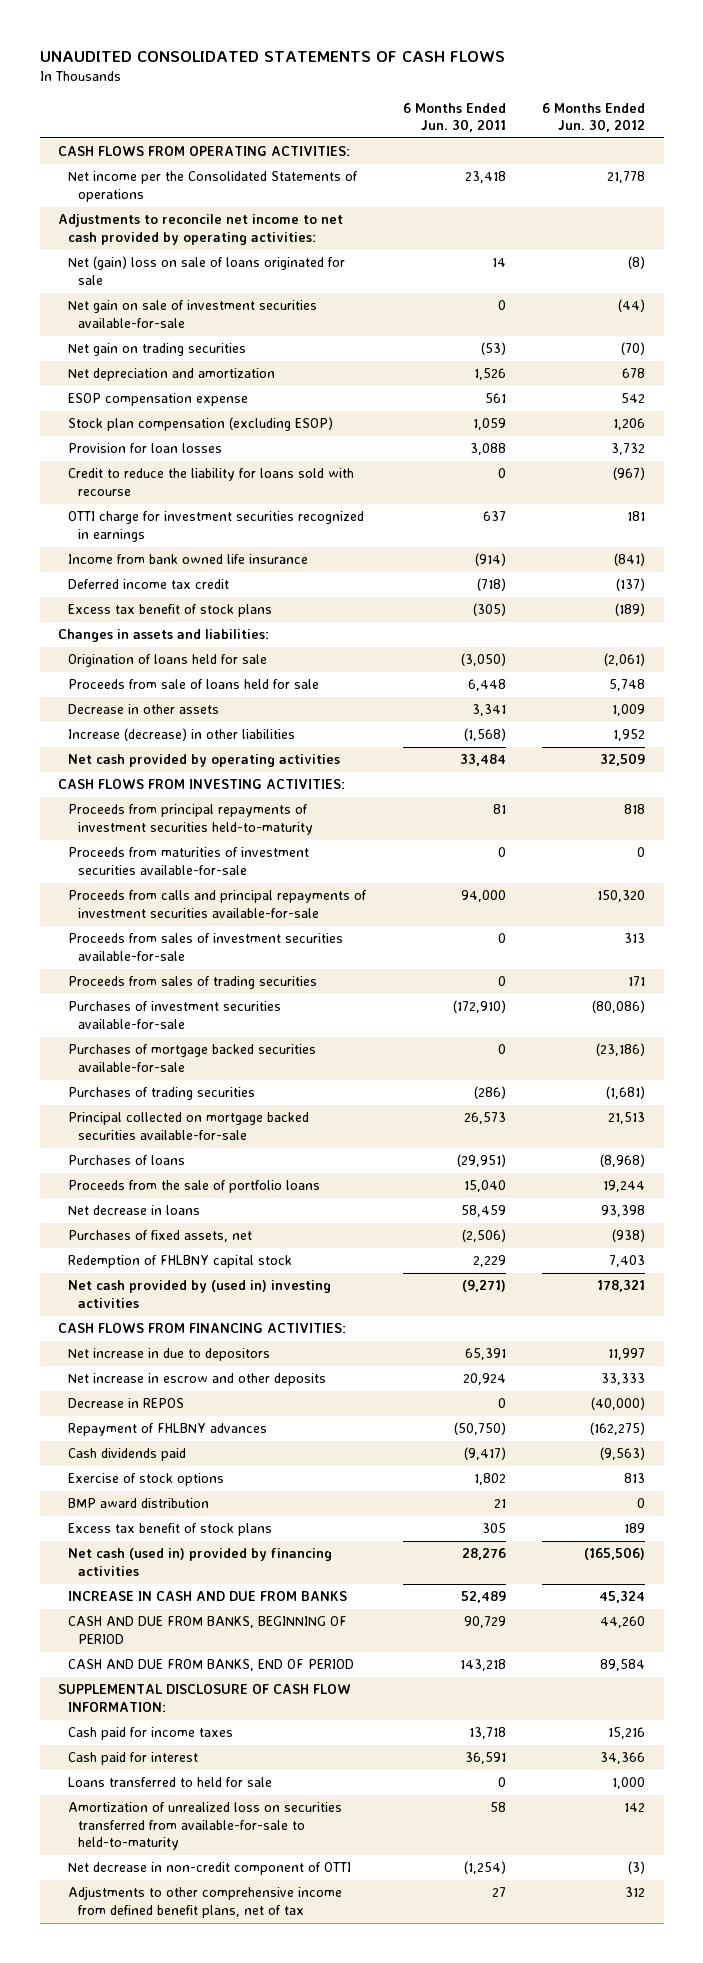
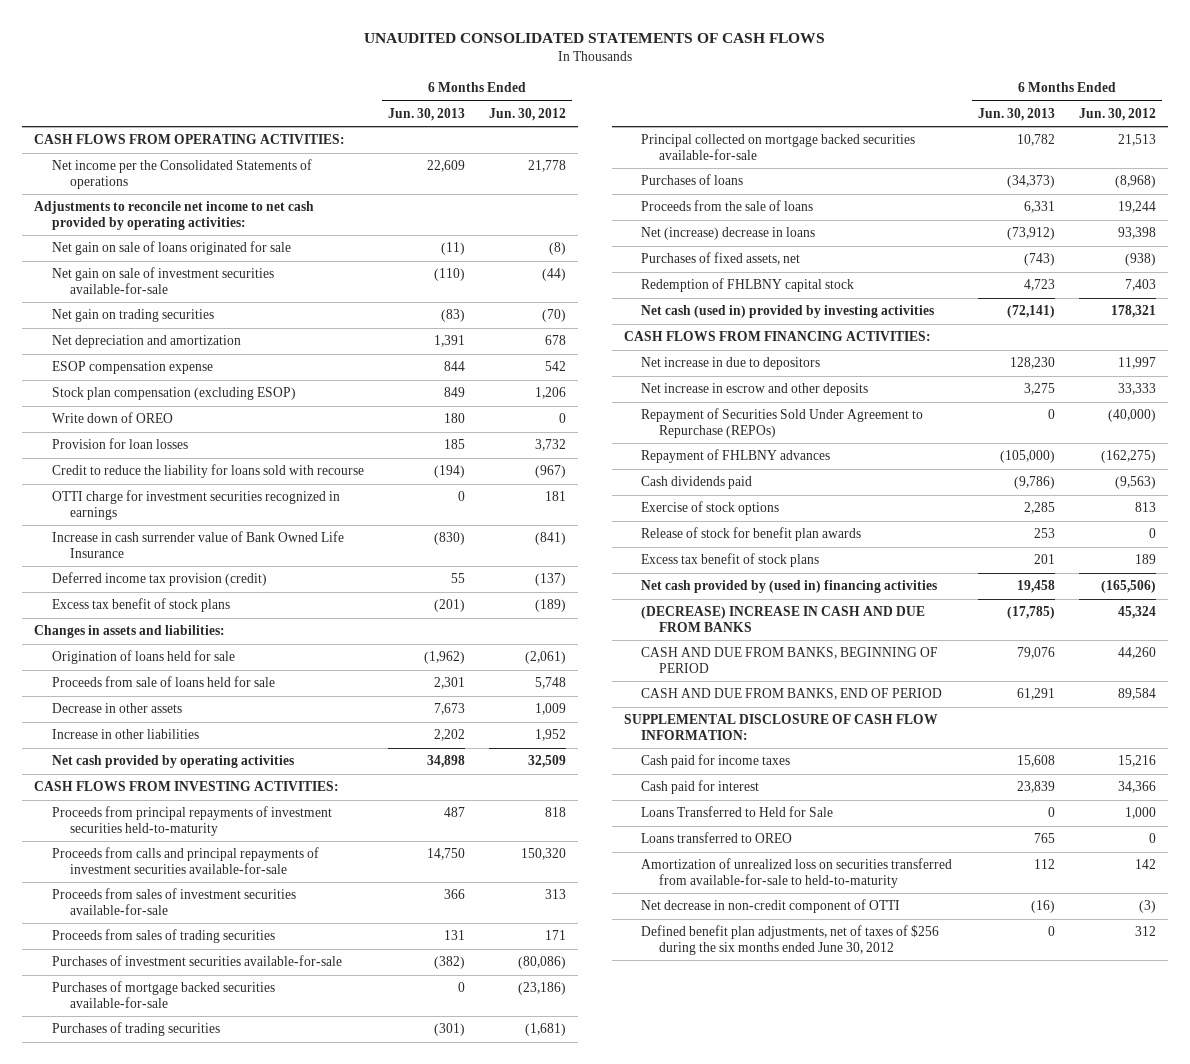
[402,102,506,133] 6 Months Ended Jun. 30, 2011 -> none
none -> [388,107,466,121] Jun. 30, 2013
[68,256,346,285] Net (gain) loss on sale of loans originated for sale -> [52,241,292,256] Net gain on sale of loans originated for sale
none -> [52,412,174,424] Write down of OREO
[68,554,309,565] Income from bank owned life insurance -> [52,531,345,558] Increase in cash surrender value of Bank Owned Life Insurance
[68,579,230,590] Deferred income tax credit -> [52,572,268,587] Deferred income tax provision (credit)
[68,728,296,742] Increase (decrease) in other liabilities -> [52,729,200,740] Increase in other liabilities
[68,847,310,875] Proceeds from maturities of investment securities available-for-sale -> none
[68,1180,321,1194] Proceeds from the sale of portfolio loans -> [641,200,814,212] Proceeds from the sale of loans
[68,1205,201,1216] Net decrease in loans -> [641,227,816,241] Net (increase) decrease in loans
[68,1280,332,1308] Net cash provided by (used in) investing activities -> [641,305,935,319] Net cash (used in) provided by investing activities
[68,1398,185,1409] Decrease in REPOS -> [641,408,924,438] Repayment of Securities Sold Under Agreement to Repurchase (REPOs)
[68,1498,210,1509] BMP award distribution -> [641,527,862,542] Release of stock for benefit plan awards
[68,1548,333,1576] Net cash (used in) provided by financing activities -> [641,580,938,594] Net cash provided by (used in) financing activities
[68,1591,348,1602] INCREASE IN CASH AND DUE FROM BANKS -> [641,606,926,632] (DECREASE) INCREASE IN CASH AND DUE FROM BANKS
none -> [641,806,834,818] Loans Transferred to Held for Sale
[68,1777,273,1788] Loans transferred to held for sale -> [641,832,793,844] Loans transferred to OREO
[612,1777,646,1790] 1,000 -> [1148,833,1156,844] 0
[68,1886,343,1918] Adjustments to other comprehensive income from defined benefit plans, net of tax -> [641,925,940,955] Defined benefit plan adjustments, net of taxes of $256 during the six months ended June 30, 2012

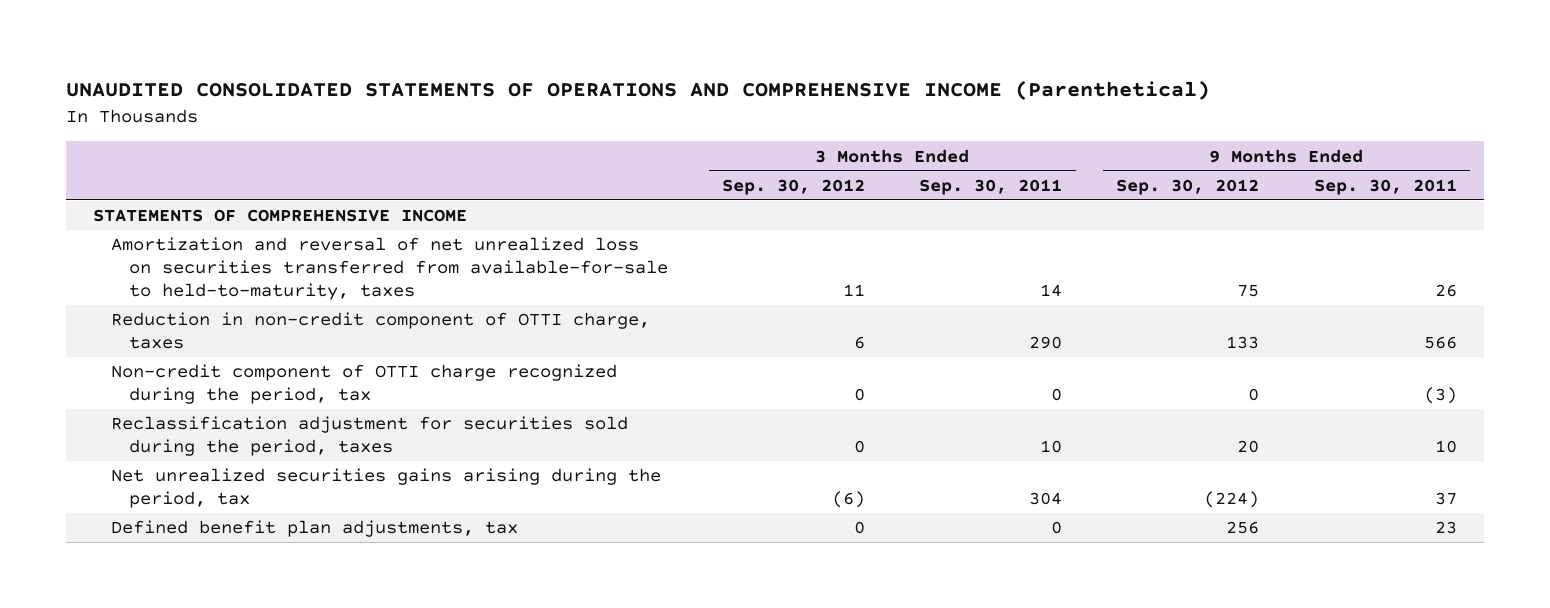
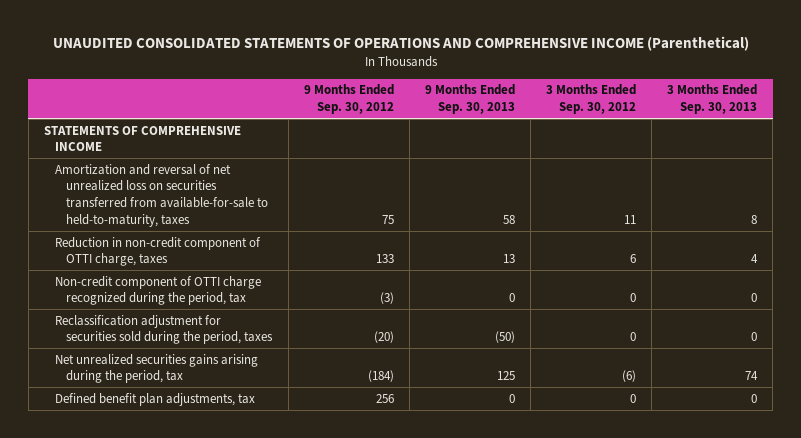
[919,178,1063,195] Sep. 30, 2011 -> none
[1313,178,1457,195] Sep. 30, 2011 -> none
none -> [424,84,515,115] 9 Months Ended Sep. 30, 2013
none -> [667,84,758,115] 3 Months Ended Sep. 30, 2013
[1248,387,1260,401] 0 -> [379,292,394,305] (3)
[1237,439,1260,453] 20 -> [373,331,394,344] (20)
[1204,490,1260,508] (224) -> [367,370,394,383] (184)

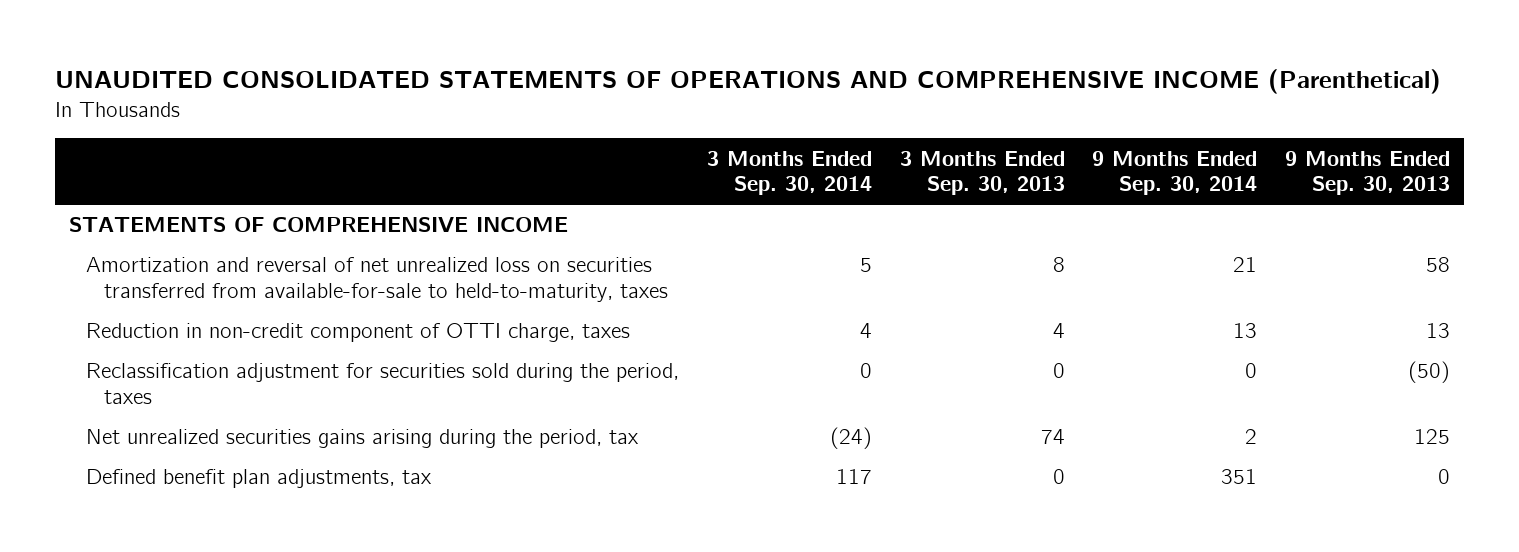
[303,84,394,115] 9 Months Ended Sep. 30, 2012 -> none
[545,84,636,115] 3 Months Ended Sep. 30, 2012 -> none
none -> [707,150,873,196] 3 Months Ended Sep. 30, 2014
none -> [1092,150,1258,196] 9 Months Ended Sep. 30, 2014
[55,275,262,306] Non-credit component of OTTI charge recognized during the period, tax -> none

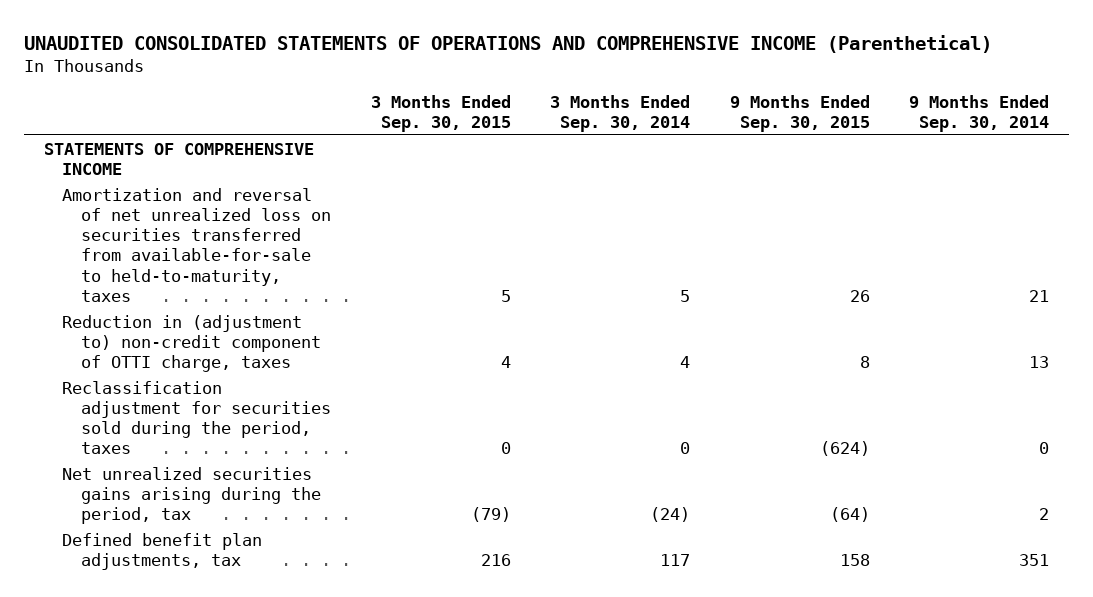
[899,150,1065,196] 3 Months Ended Sep. 30, 2013 -> none
[1284,150,1450,196] 9 Months Ended Sep. 30, 2013 -> none
none -> [370,94,511,132] 3 Months Ended Sep. 30, 2015
none -> [729,94,870,132] 9 Months Ended Sep. 30, 2015
[86,323,631,343] Reduction in non-credit component of OTTI charge, taxes -> [62,315,322,373] Reduction in (adjustment to) non-credit component of OTTI charge, taxes

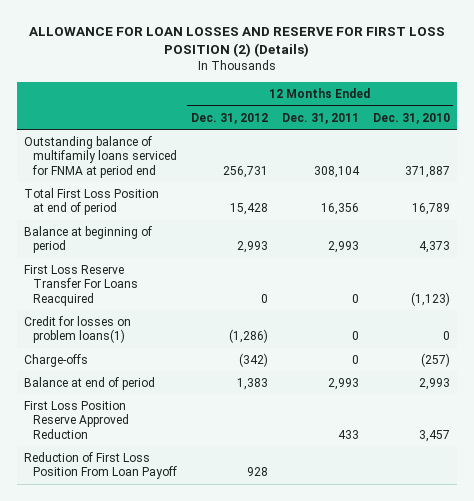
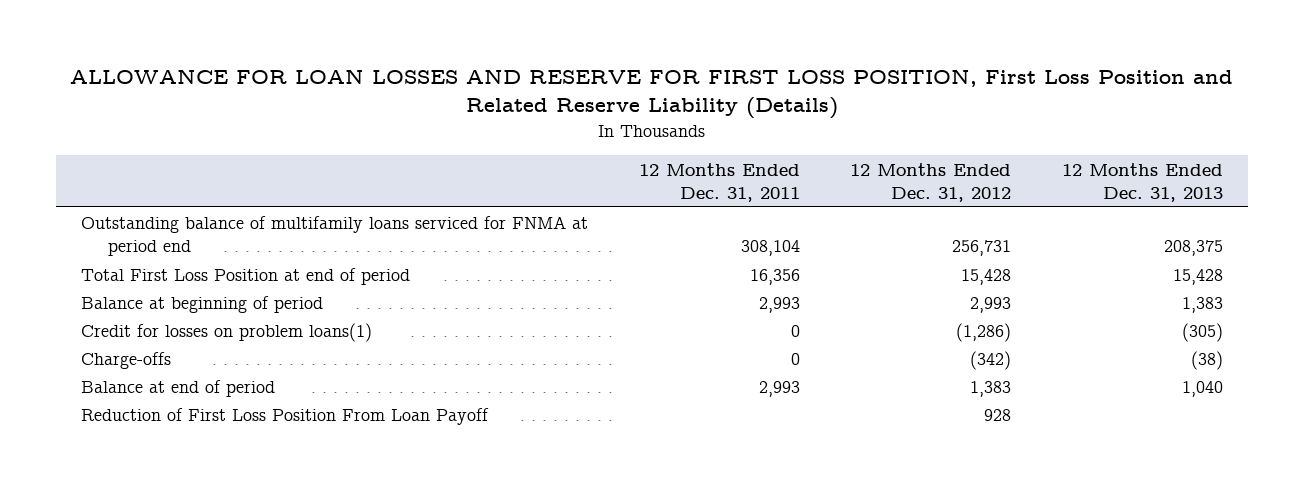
[29,26,446,58] ALLOWANCE FOR LOAN LOSSES AND RESERVE FOR FIRST LOSS POSITION (2) (Details) -> [69,69,1233,120] ALLOWANCE FOR LOAN LOSSES AND RESERVE FOR FIRST LOSS POSITION, First Loss Position and Related Reserve Liability (Details)
[372,112,450,124] Dec. 31, 2010 -> none
none -> [1061,162,1223,202] 12 Months Ended Dec. 31, 2013
[24,264,138,306] First Loss Reserve Transfer For Loans Reacquired -> none
[24,400,129,439] First Loss Position Reserve Approved Reduction -> none

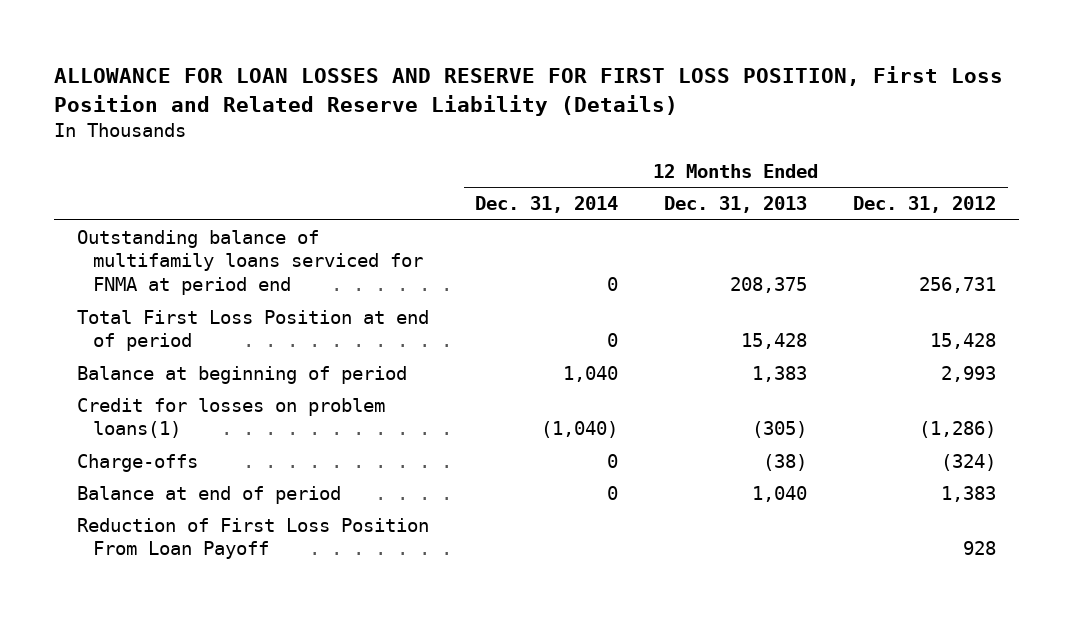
[638,162,800,202] 12 Months Ended Dec. 31, 2011 -> none
none -> [475,196,619,214] Dec. 31, 2014
[970,350,1012,370] (342) -> [941,453,997,471] (324)

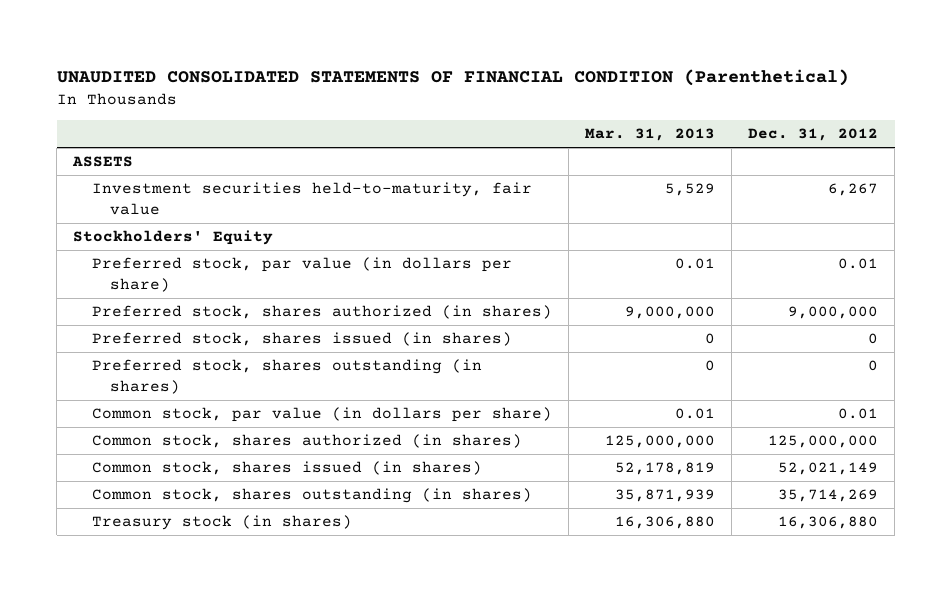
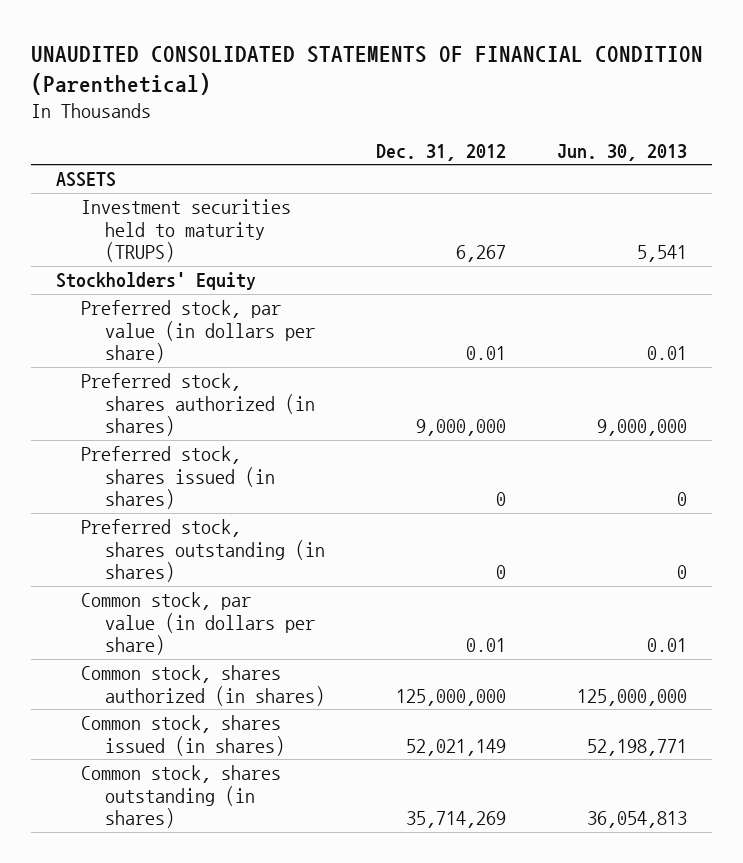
[584,128,715,142] Mar. 31, 2013 -> none
none -> [556,143,687,161] Jun. 30, 2013
[91,182,532,216] Investment securities held-to-maturity, fair value -> [80,199,291,263] Investment securities held to maturity (TRUPS)
[91,515,352,531] Treasury stock (in shares) -> none

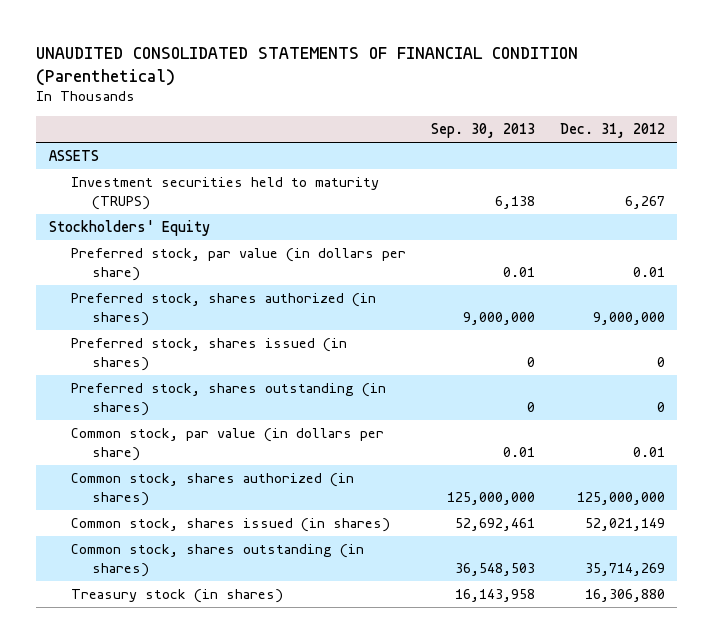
[556,143,687,161] Jun. 30, 2013 -> none
none -> [430,123,535,139] Sep. 30, 2013
none -> [70,589,283,604] Treasury stock (in shares)

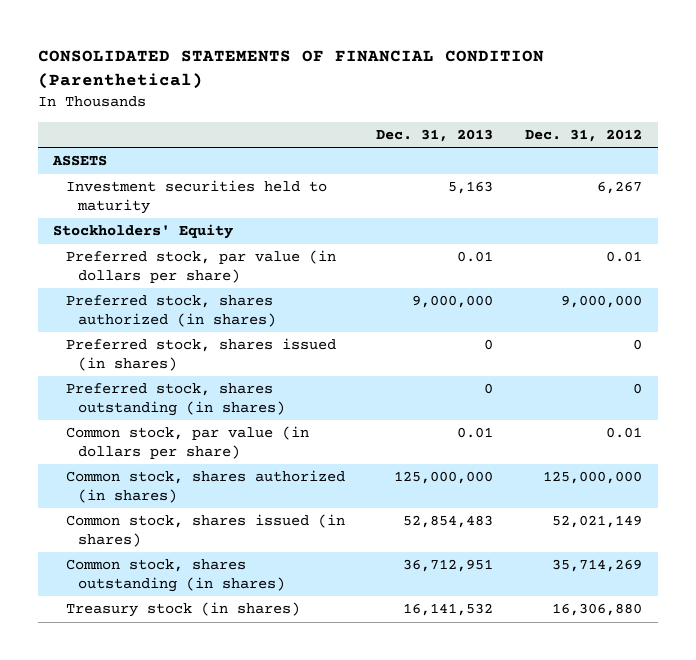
[36,47,579,86] UNAUDITED CONSOLIDATED STATEMENTS OF FINANCIAL CONDITION (Parenthetical) -> [37,50,544,90] CONSOLIDATED STATEMENTS OF FINANCIAL CONDITION (Parenthetical)
[430,123,535,139] Sep. 30, 2013 -> none
none -> [376,129,494,143] Dec. 31, 2013
[70,177,379,210] Investment securities held to maturity (TRUPS) -> [65,180,327,214] Investment securities held to maturity

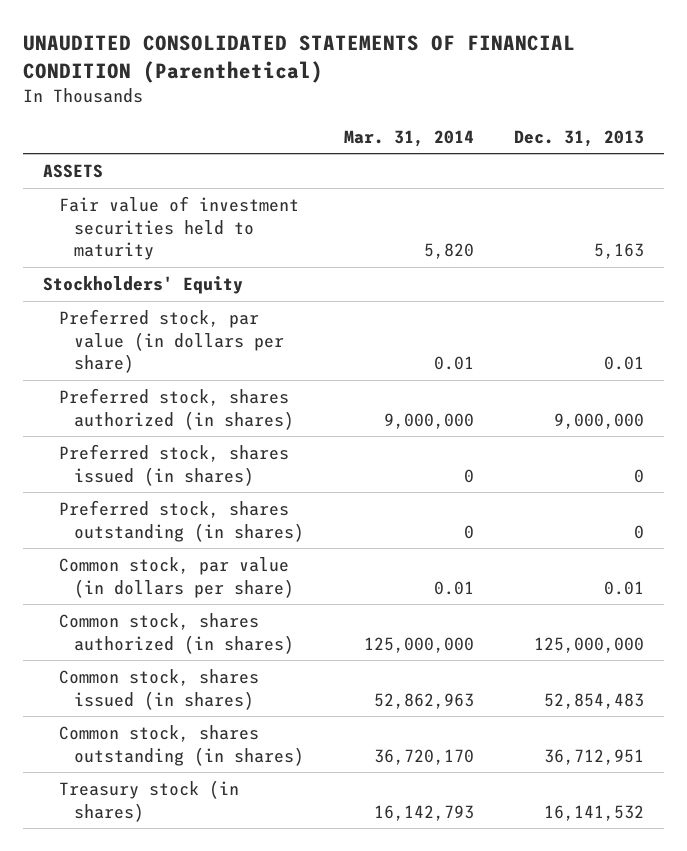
[37,50,544,90] CONSOLIDATED STATEMENTS OF FINANCIAL CONDITION (Parenthetical) -> [22,35,575,83] UNAUDITED CONSOLIDATED STATEMENTS OF FINANCIAL CONDITION (Parenthetical)
[525,129,643,143] Dec. 31, 2012 -> none
none -> [344,129,475,147] Mar. 31, 2014
[65,180,327,214] Investment securities held to maturity -> [58,196,299,260] Fair value of investment securities held to maturity

